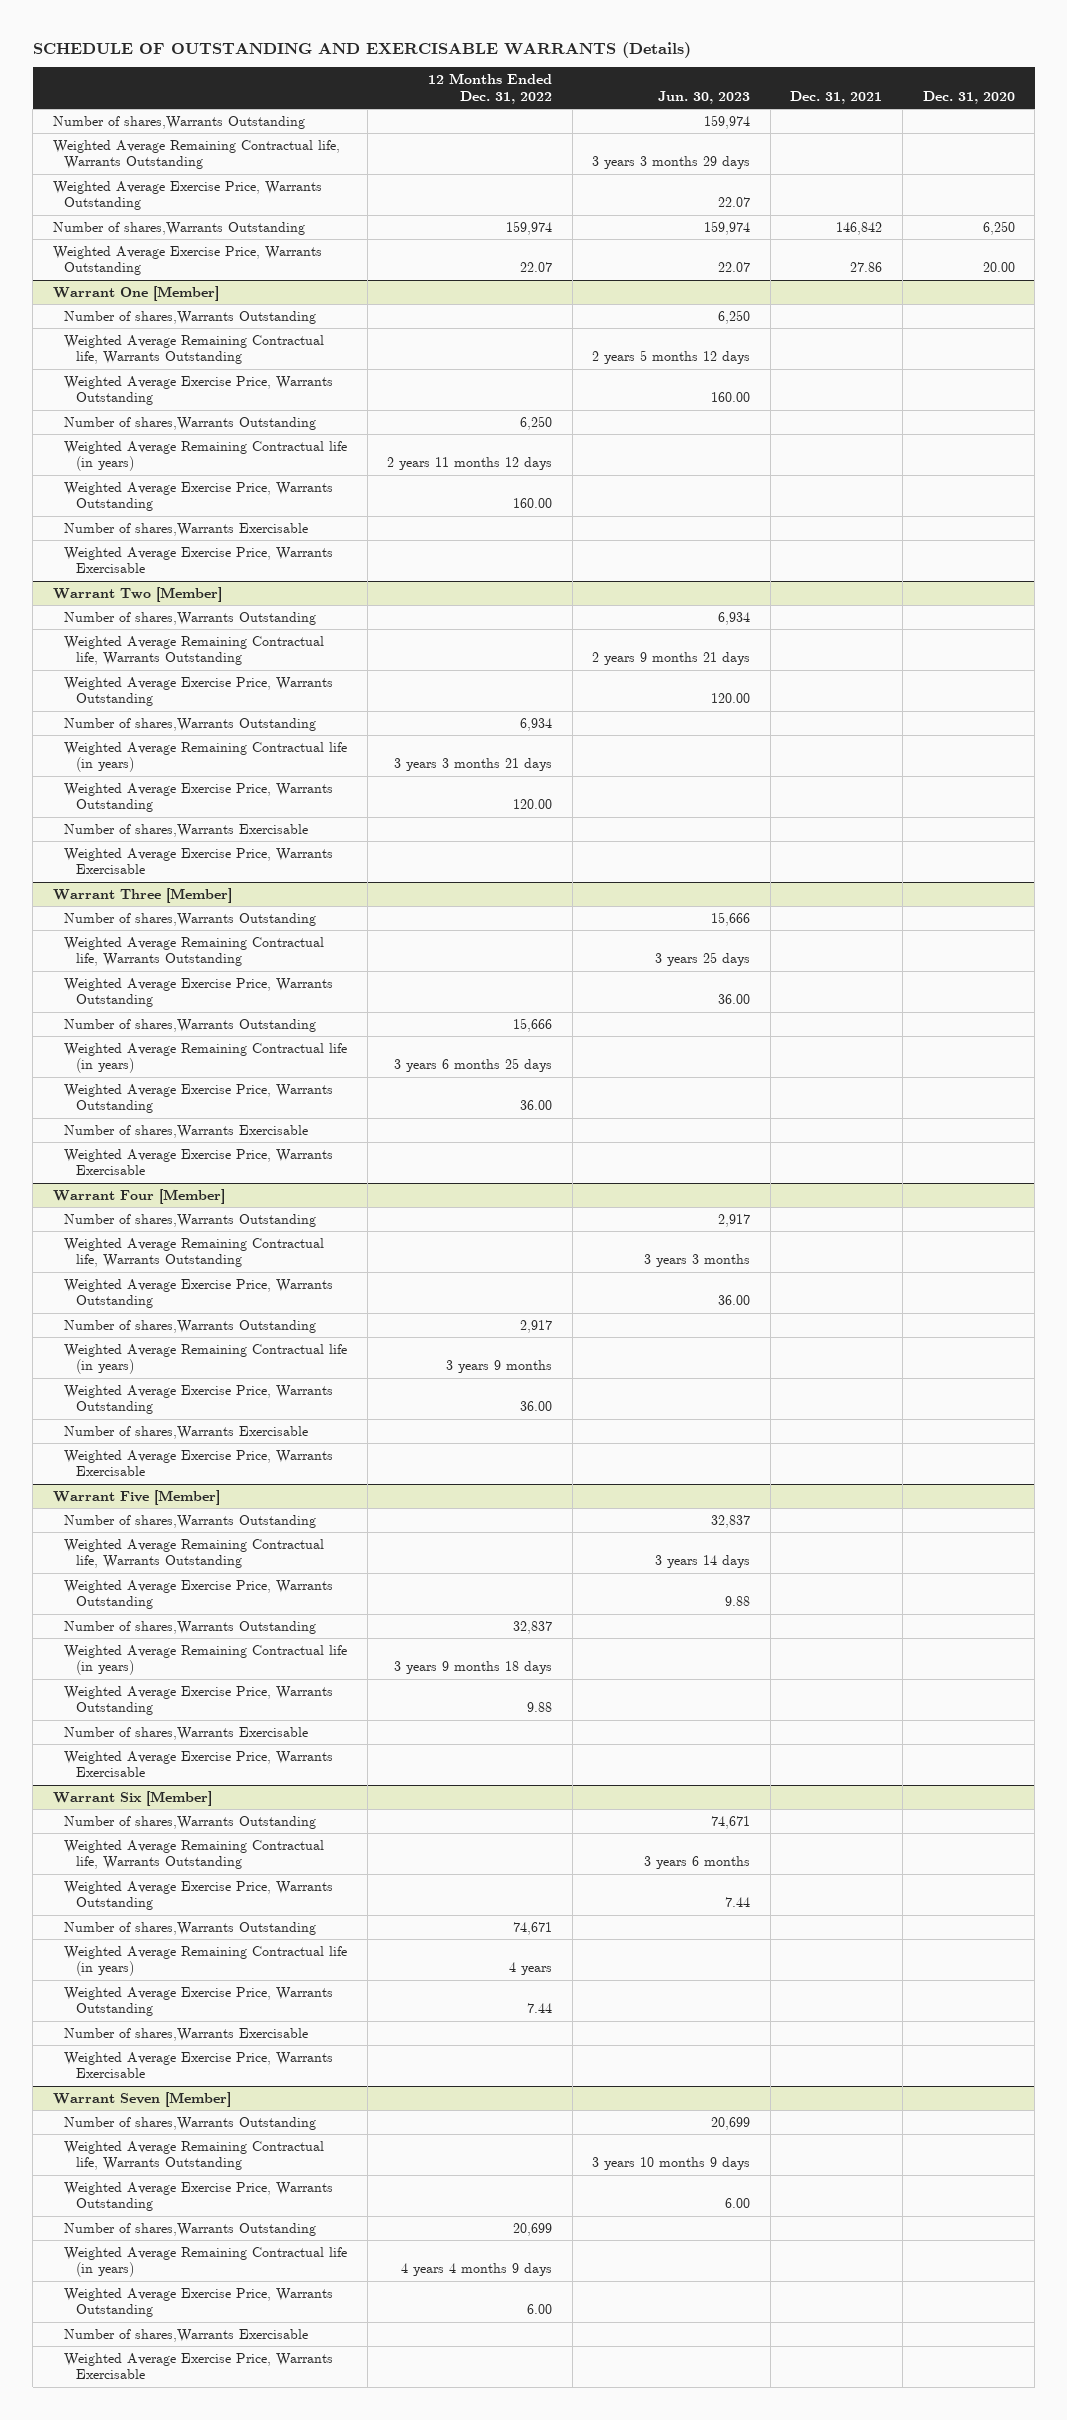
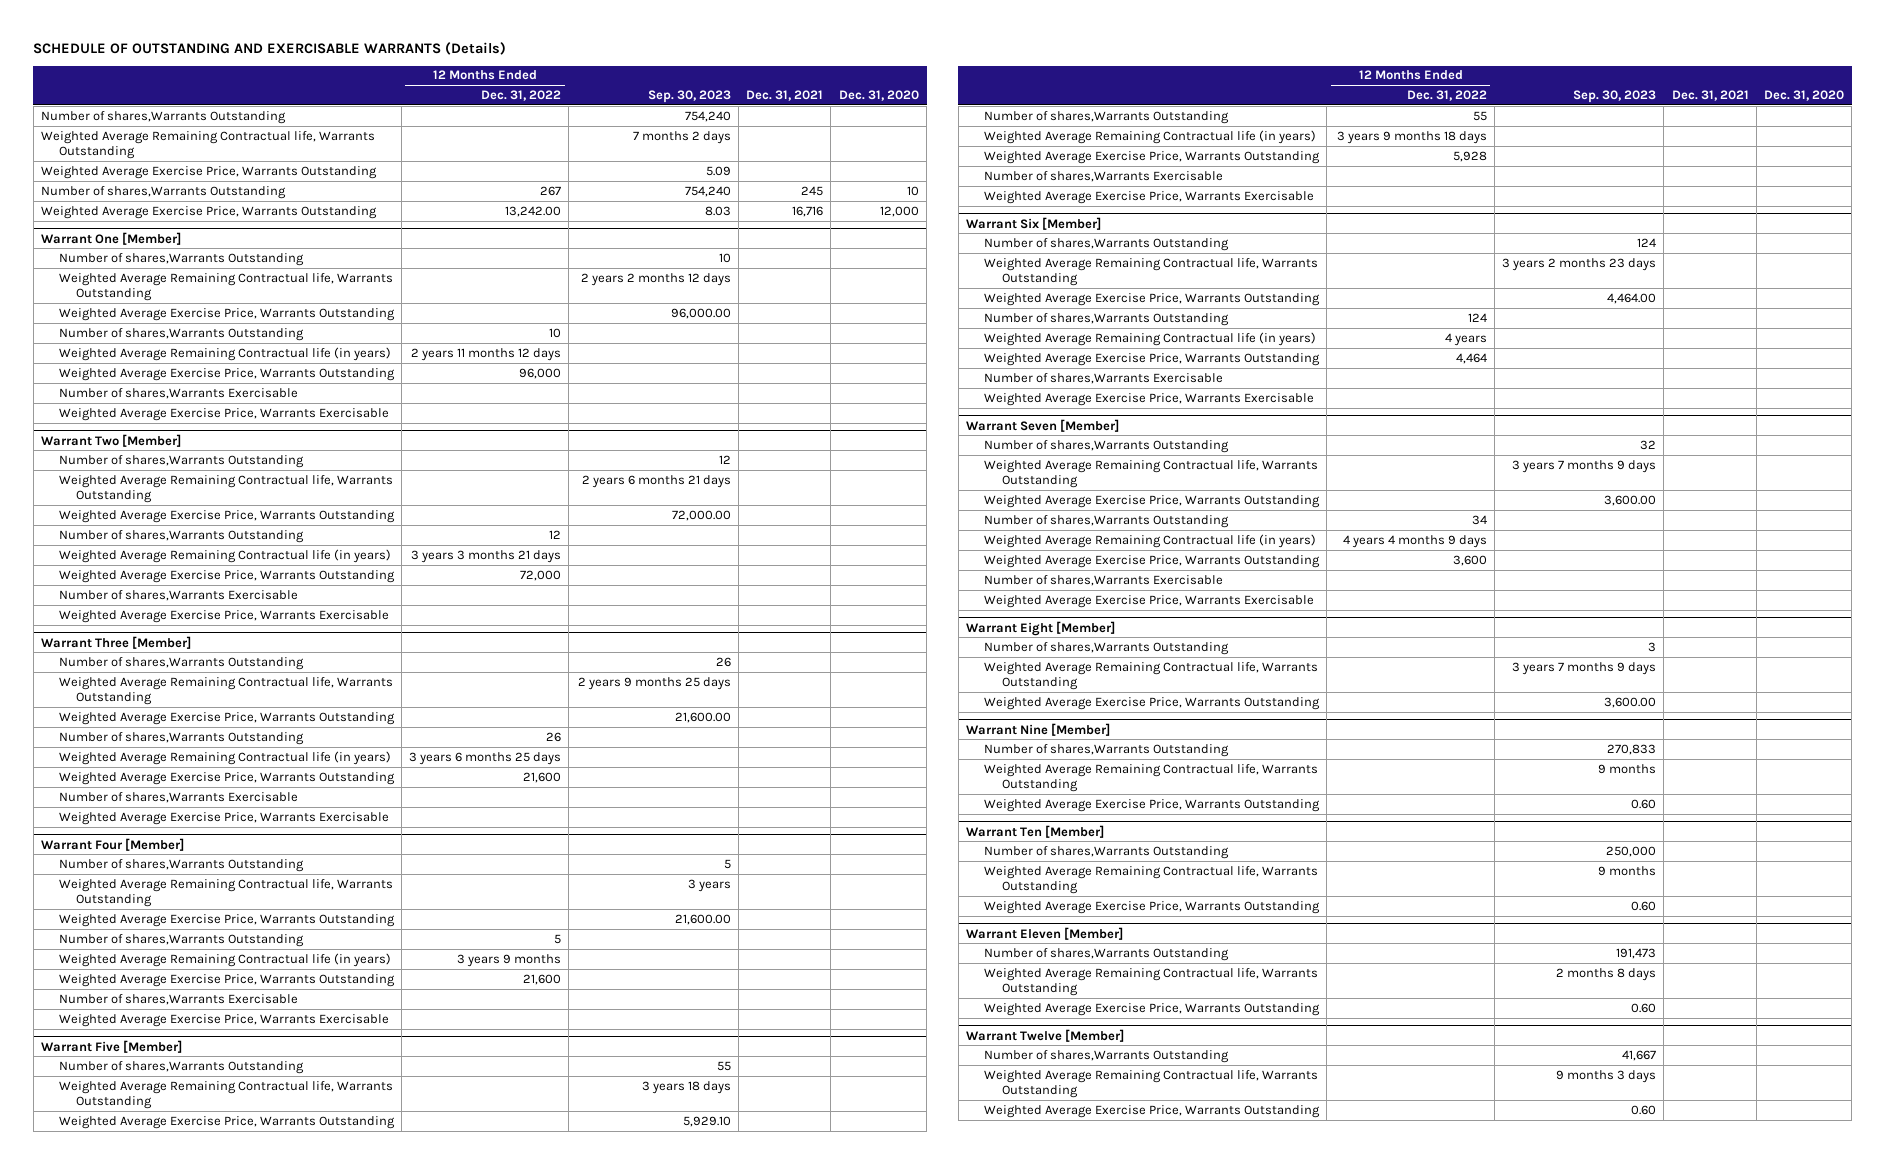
[658,90,751,104] Jun. 30, 2023 -> none
none -> [647,89,731,103] Sep. 30, 2023
[506,220,553,235] 159,974 -> [540,185,562,196] 267
[836,221,883,235] 146,842 -> [801,185,824,196] 245
[982,220,1015,235] 6,250 -> [906,185,919,196] 10
[520,262,553,273] 22.07 -> [505,205,562,217] 13,242.00
[850,262,883,273] 27.86 -> [792,205,824,217] 16,716
[982,262,1015,273] 20.00 -> [879,205,919,217] 12,000
[520,415,553,430] 6,250 -> [549,327,562,338] 10
[513,498,553,509] 160.00 -> [519,367,562,379] 96,000
[520,717,553,731] 6,934 -> [549,529,562,539] 12
[513,799,553,810] 120.00 -> [520,569,562,581] 72,000
[513,1017,553,1032] 15,666 -> [546,731,562,742] 26
[520,1100,553,1111] 36.00 -> [523,771,562,783] 21,600
[520,1319,553,1333] 2,917 -> [554,933,562,944] 5
[520,1401,553,1412] 36.00 -> [523,973,562,985] 21,600
[513,1620,553,1634] 32,837 -> [1472,110,1487,121] 55
[527,1702,553,1713] 9.88 -> [1452,150,1487,162] 5,928
[513,1921,553,1935] 74,671 -> [1467,312,1487,322] 124
[527,2003,553,2014] 7.44 -> [1455,352,1487,364] 4,464
[513,2222,553,2236] 20,699 -> [1471,514,1487,525] 34
[527,2304,553,2315] 6.00 -> [1452,554,1487,566] 3,600
none -> [966,620,1116,636] Warrant Eight [Member]
none -> [984,641,1230,655] Number of shares,Warrants Outstanding
none -> [984,661,1319,691] Weighted Average Remaining Contractual life, Warrants Outstanding
none -> [984,696,1321,710] Weighted Average Exercise Price, Warrants Outstanding
none -> [966,722,1111,736] Warrant Nine [Member]
none -> [984,743,1230,757] Number of shares,Warrants Outstanding
none -> [984,763,1319,793] Weighted Average Remaining Contractual life, Warrants Outstanding
none -> [984,798,1321,812] Weighted Average Exercise Price, Warrants Outstanding
none -> [966,824,1105,838] Warrant Ten [Member]
none -> [984,845,1230,859] Number of shares,Warrants Outstanding
none -> [984,865,1319,895] Weighted Average Remaining Contractual life, Warrants Outstanding
none -> [984,900,1321,914] Weighted Average Exercise Price, Warrants Outstanding
none -> [966,926,1124,940] Warrant Eleven [Member]
none -> [984,947,1230,961] Number of shares,Warrants Outstanding
none -> [984,967,1319,997] Weighted Average Remaining Contractual life, Warrants Outstanding
none -> [984,1002,1321,1016] Weighted Average Exercise Price, Warrants Outstanding
none -> [966,1028,1125,1042] Warrant Twelve [Member]
none -> [984,1049,1230,1063] Number of shares,Warrants Outstanding
none -> [984,1069,1319,1099] Weighted Average Remaining Contractual life, Warrants Outstanding
none -> [984,1104,1321,1118] Weighted Average Exercise Price, Warrants Outstanding

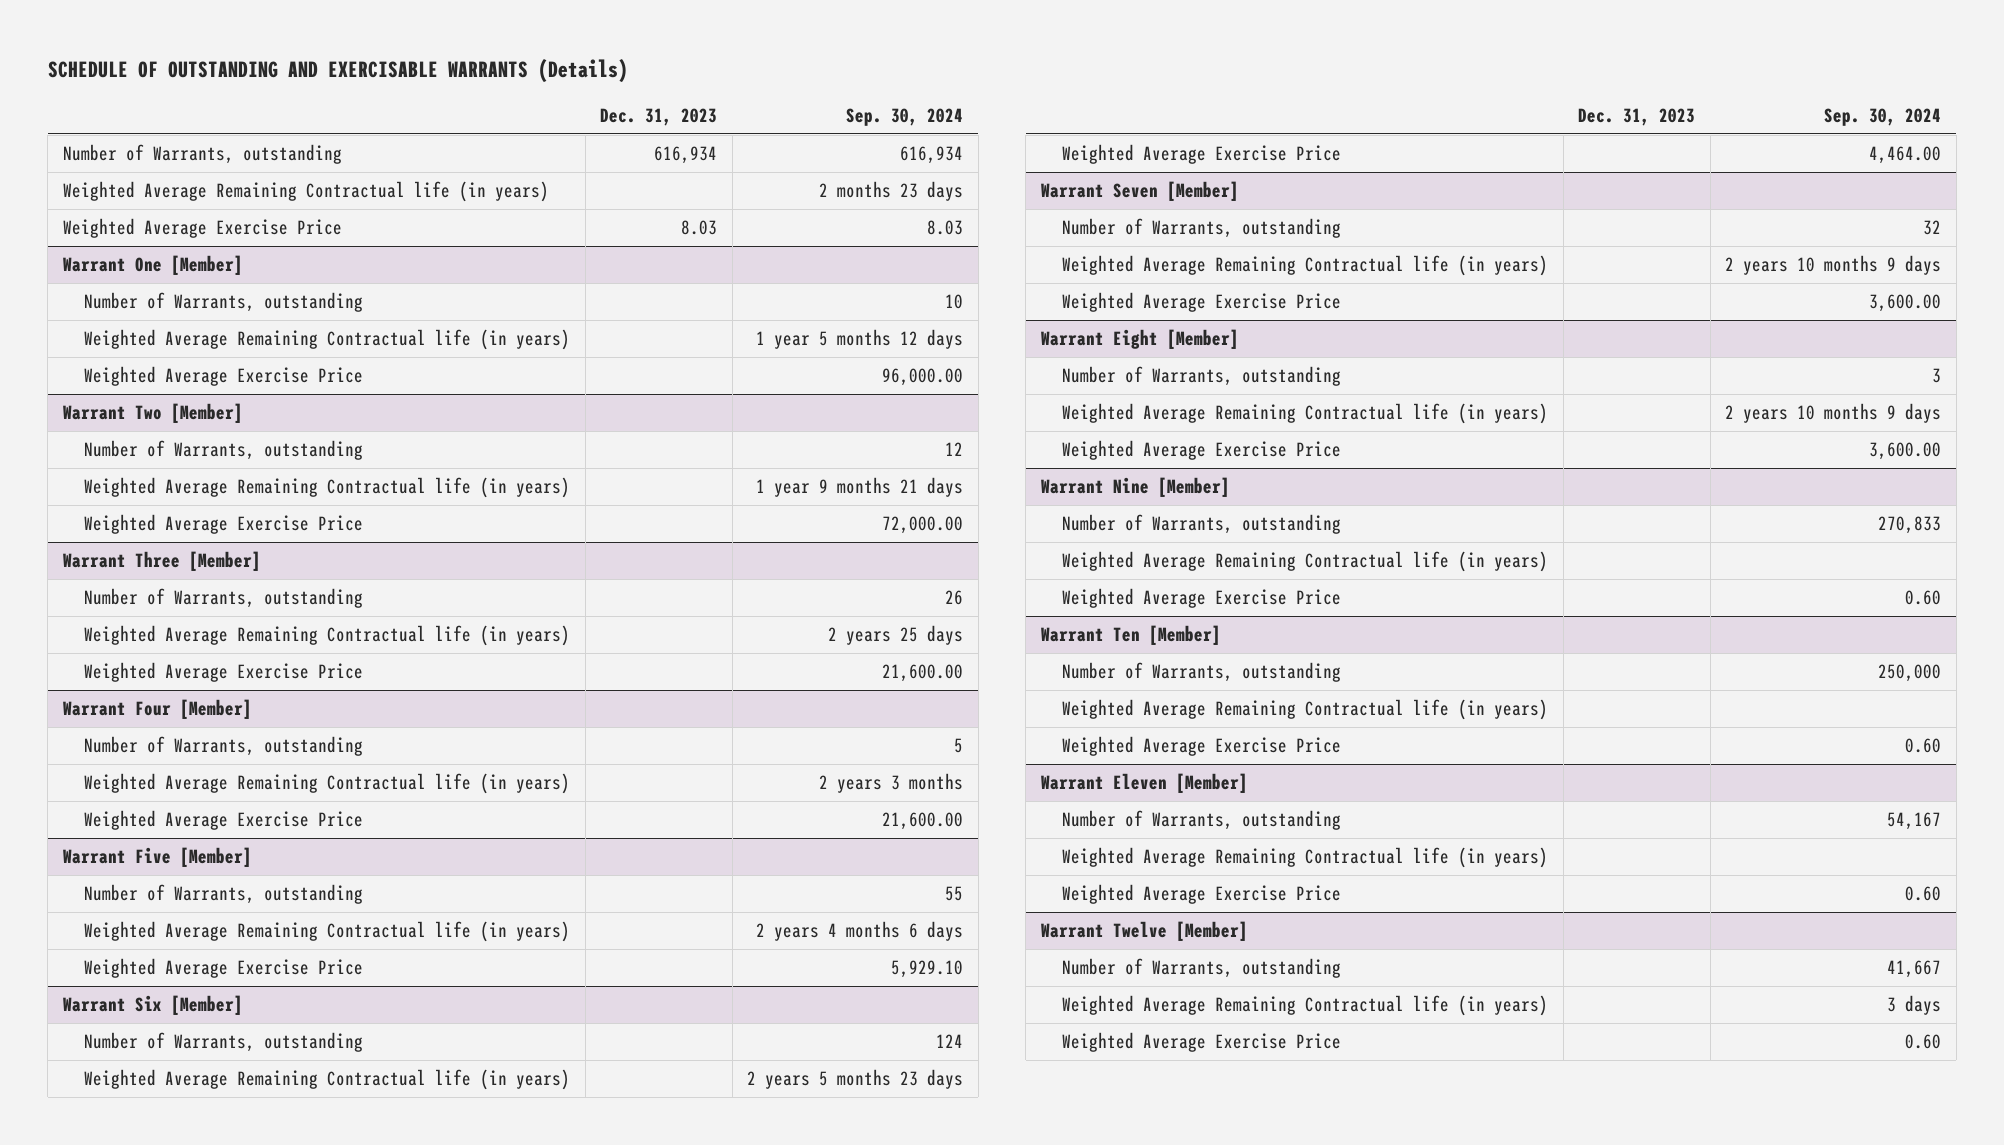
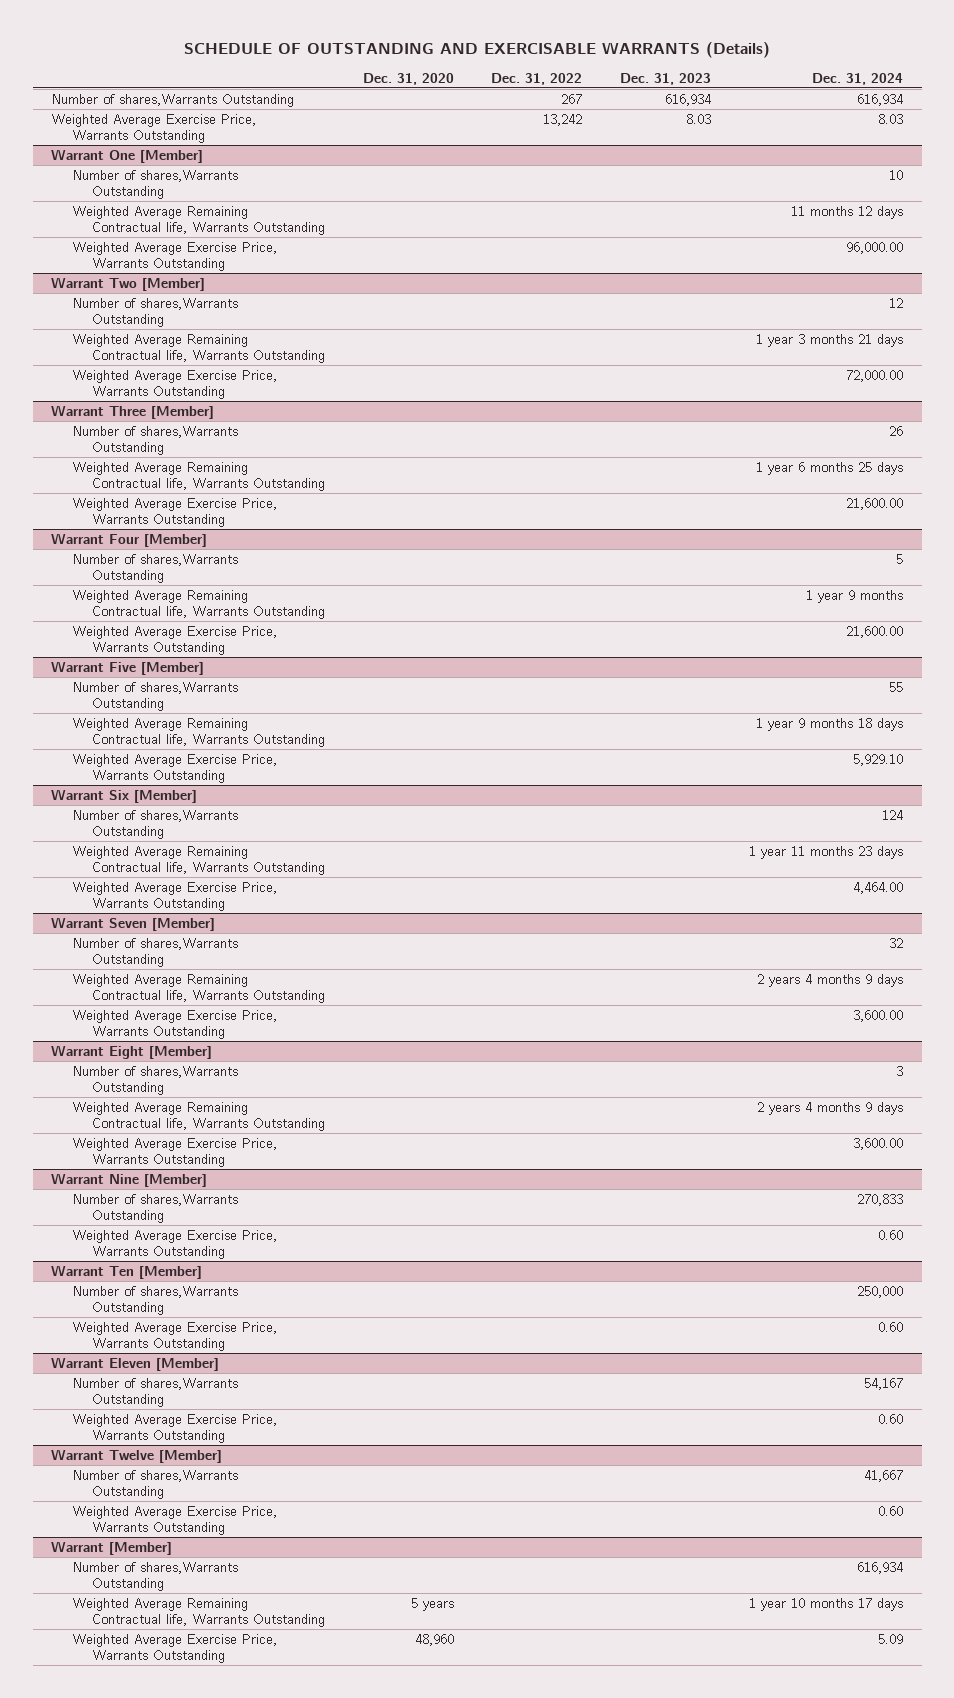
[846,107,964,126] Sep. 30, 2024 -> none
none -> [362,72,454,85] Dec. 31, 2020
none -> [491,72,583,85] Dec. 31, 2022
none -> [811,72,903,85] Dec. 31, 2024
[62,181,549,203] Weighted Average Remaining Contractual life (in years) -> none
[62,144,342,165] Number of Warrants, outstanding -> [51,93,295,107] Number of shares,Warrants Outstanding
[62,218,342,239] Weighted Average Exercise Price -> [51,113,257,143] Weighted Average Exercise Price, Warrants Outstanding
[84,292,364,313] Number of Warrants, outstanding -> [71,169,238,199] Number of shares,Warrants Outstanding
[84,329,571,351] Weighted Average Remaining Contractual life (in years) -> [71,205,325,235] Weighted Average Remaining Contractual life, Warrants Outstanding
[84,366,364,387] Weighted Average Exercise Price -> [71,241,277,271] Weighted Average Exercise Price, Warrants Outstanding
[84,440,364,461] Number of Warrants, outstanding -> [71,297,238,327] Number of shares,Warrants Outstanding
[84,477,571,499] Weighted Average Remaining Contractual life (in years) -> [71,333,325,363] Weighted Average Remaining Contractual life, Warrants Outstanding
[84,514,364,535] Weighted Average Exercise Price -> [71,369,277,399] Weighted Average Exercise Price, Warrants Outstanding
[84,588,364,609] Number of Warrants, outstanding -> [71,425,238,455] Number of shares,Warrants Outstanding
[84,625,571,647] Weighted Average Remaining Contractual life (in years) -> [71,461,325,491] Weighted Average Remaining Contractual life, Warrants Outstanding
[84,662,364,683] Weighted Average Exercise Price -> [71,497,277,527] Weighted Average Exercise Price, Warrants Outstanding
[84,736,364,757] Number of Warrants, outstanding -> [71,553,238,583] Number of shares,Warrants Outstanding
[84,773,571,795] Weighted Average Remaining Contractual life (in years) -> [71,589,325,619] Weighted Average Remaining Contractual life, Warrants Outstanding
[84,810,364,831] Weighted Average Exercise Price -> [71,625,277,655] Weighted Average Exercise Price, Warrants Outstanding
[84,884,364,905] Number of Warrants, outstanding -> [71,681,238,711] Number of shares,Warrants Outstanding
[84,921,571,943] Weighted Average Remaining Contractual life (in years) -> [71,717,325,747] Weighted Average Remaining Contractual life, Warrants Outstanding
[84,958,364,979] Weighted Average Exercise Price -> [71,753,277,783] Weighted Average Exercise Price, Warrants Outstanding
[84,1032,364,1053] Number of Warrants, outstanding -> [71,809,238,839] Number of shares,Warrants Outstanding
[84,1069,571,1091] Weighted Average Remaining Contractual life (in years) -> [71,845,325,875] Weighted Average Remaining Contractual life, Warrants Outstanding
[1062,144,1342,165] Weighted Average Exercise Price -> [71,881,277,911] Weighted Average Exercise Price, Warrants Outstanding
[1062,218,1342,239] Number of Warrants, outstanding -> [71,937,238,967] Number of shares,Warrants Outstanding
[1062,255,1549,277] Weighted Average Remaining Contractual life (in years) -> [71,973,325,1003] Weighted Average Remaining Contractual life, Warrants Outstanding
[1062,292,1342,313] Weighted Average Exercise Price -> [71,1009,277,1039] Weighted Average Exercise Price, Warrants Outstanding
[1062,366,1342,387] Number of Warrants, outstanding -> [71,1065,238,1095] Number of shares,Warrants Outstanding
[1062,403,1549,425] Weighted Average Remaining Contractual life (in years) -> [71,1101,325,1131] Weighted Average Remaining Contractual life, Warrants Outstanding
[1062,440,1342,461] Weighted Average Exercise Price -> [71,1137,277,1167] Weighted Average Exercise Price, Warrants Outstanding
[1062,551,1549,573] Weighted Average Remaining Contractual life (in years) -> none
[1062,514,1342,535] Number of Warrants, outstanding -> [71,1193,238,1223] Number of shares,Warrants Outstanding
[1062,588,1342,609] Weighted Average Exercise Price -> [71,1229,277,1259] Weighted Average Exercise Price, Warrants Outstanding
[1062,699,1549,721] Weighted Average Remaining Contractual life (in years) -> none
[1062,662,1342,683] Number of Warrants, outstanding -> [71,1285,238,1315] Number of shares,Warrants Outstanding
[1062,736,1342,757] Weighted Average Exercise Price -> [71,1321,277,1351] Weighted Average Exercise Price, Warrants Outstanding
[1062,847,1549,869] Weighted Average Remaining Contractual life (in years) -> none
[1062,810,1342,831] Number of Warrants, outstanding -> [71,1377,238,1407] Number of shares,Warrants Outstanding
[1062,884,1342,905] Weighted Average Exercise Price -> [71,1413,277,1443] Weighted Average Exercise Price, Warrants Outstanding
[1062,995,1549,1017] Weighted Average Remaining Contractual life (in years) -> none
[1062,958,1342,979] Number of Warrants, outstanding -> [71,1469,238,1499] Number of shares,Warrants Outstanding
[1062,1032,1342,1053] Weighted Average Exercise Price -> [71,1505,277,1535] Weighted Average Exercise Price, Warrants Outstanding
none -> [51,1540,173,1555] Warrant [Member]
none -> [71,1561,238,1591] Number of shares,Warrants Outstanding
none -> [71,1597,325,1627] Weighted Average Remaining Contractual life, Warrants Outstanding
none -> [71,1633,277,1663] Weighted Average Exercise Price, Warrants Outstanding

